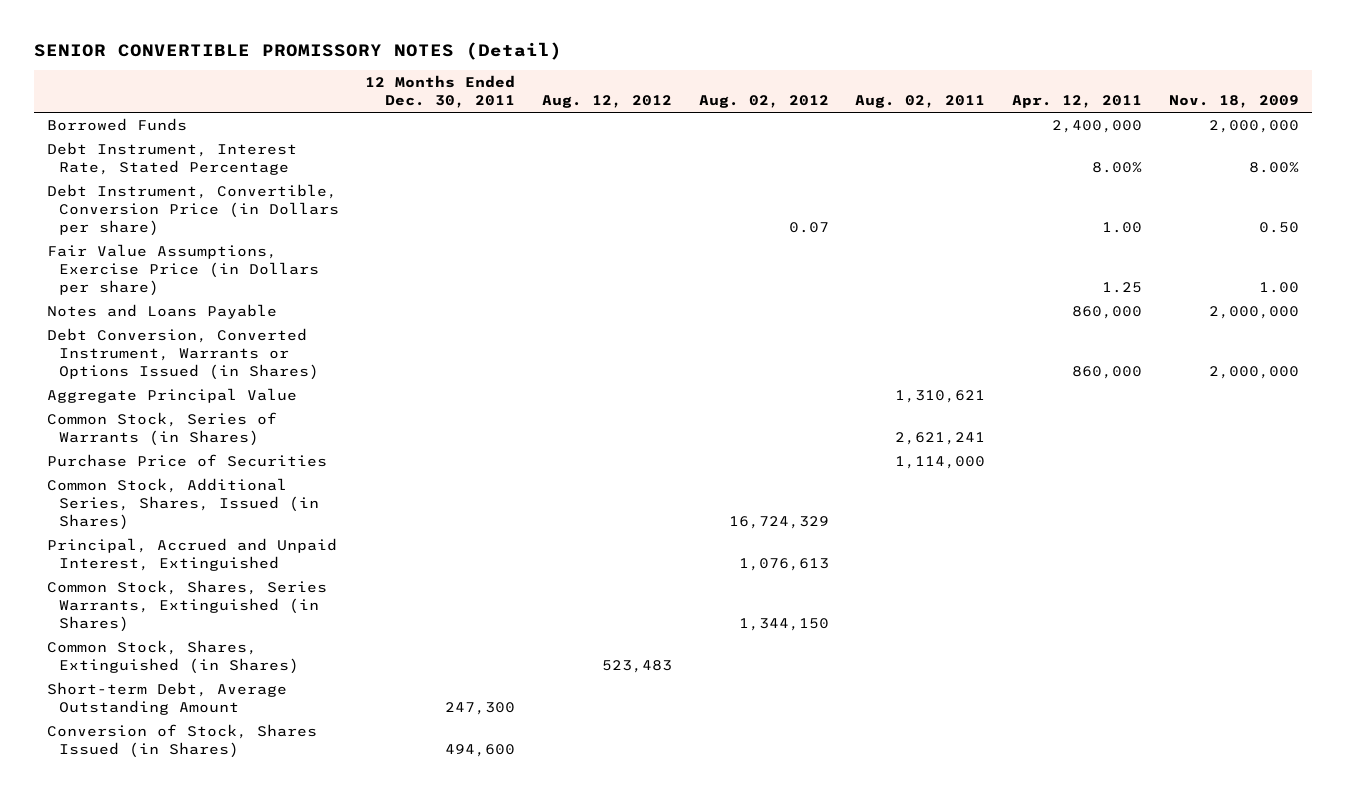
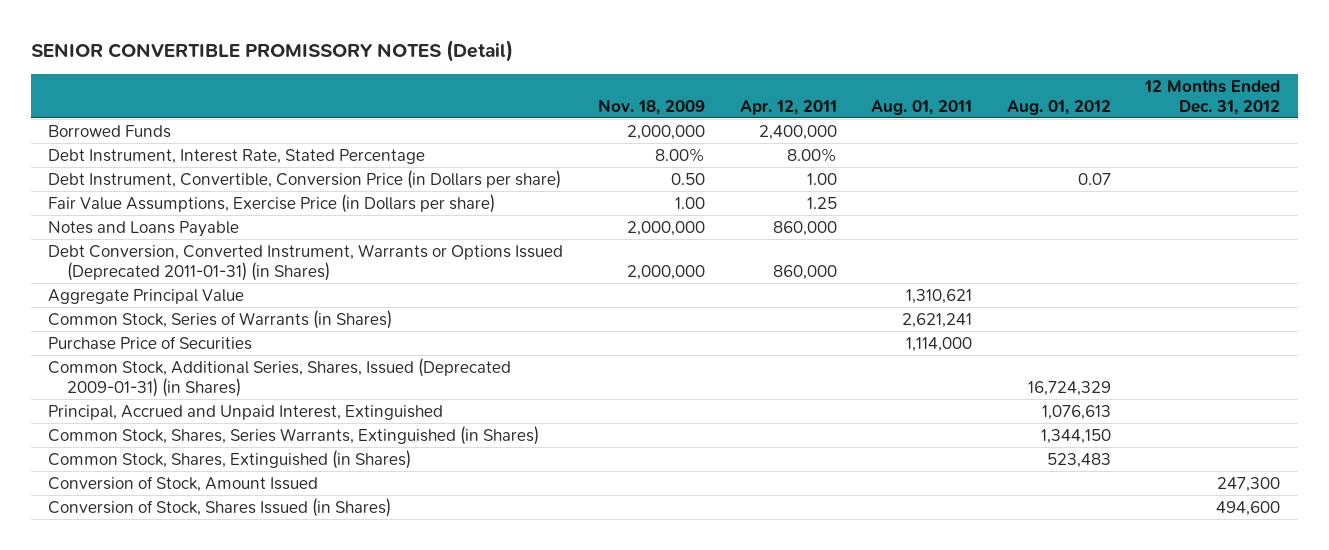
[365,75,516,109] 12 Months Ended Dec. 30, 2011 -> none
[542,95,673,109] Aug. 12, 2012 -> none
[698,95,829,109] Aug. 02, 2012 -> none
[855,95,986,109] Aug. 02, 2011 -> none
none -> [871,99,973,115] Aug. 01, 2011
none -> [1006,99,1111,115] Aug. 01, 2012
none -> [1144,79,1281,115] 12 Months Ended Dec. 31, 2012
[47,328,319,381] Debt Conversion, Converted Instrument, Warrants or Options Issued (in Shares) -> [48,243,564,281] Debt Conversion, Converted Instrument, Warrants or Options Issued (Deprecated 2011-01-31) (in Shares)
[47,478,319,531] Common Stock, Additional Series, Shares, Issued (in Shares) -> [48,357,512,397] Common Stock, Additional Series, Shares, Issued (Deprecated 2009-01-31) (in Shares)
[47,682,288,716] Short-term Debt, Average Outstanding Amount -> none
none -> [48,475,319,492] Conversion of Stock, Amount Issued

